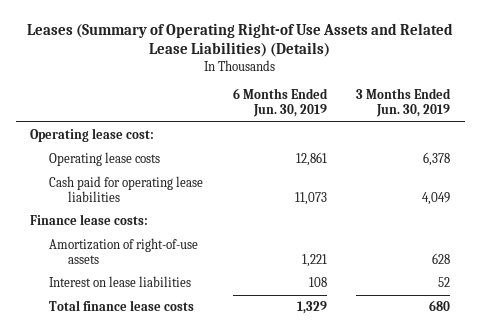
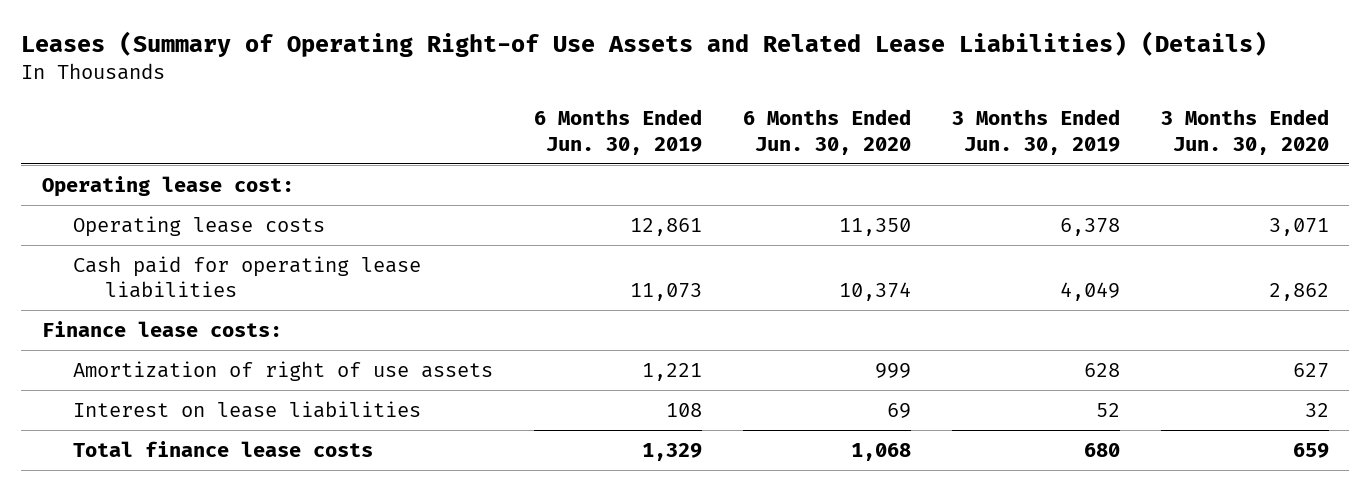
none -> [743,109,912,155] 6 Months Ended Jun. 30, 2020
none -> [1160,109,1329,155] 3 Months Ended Jun. 30, 2020
[49,238,199,264] Amortization of right-of-use assets -> [73,360,494,381] Amortization of right of use assets

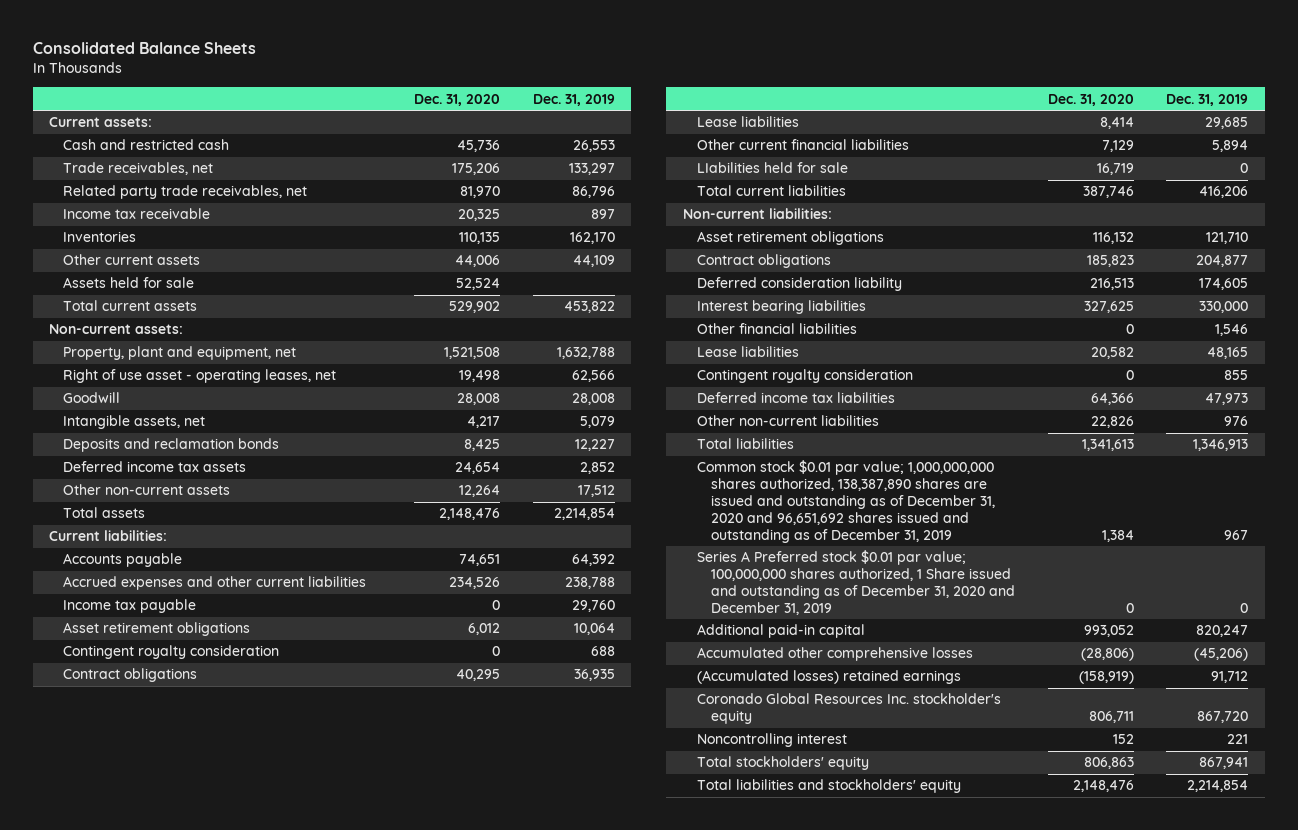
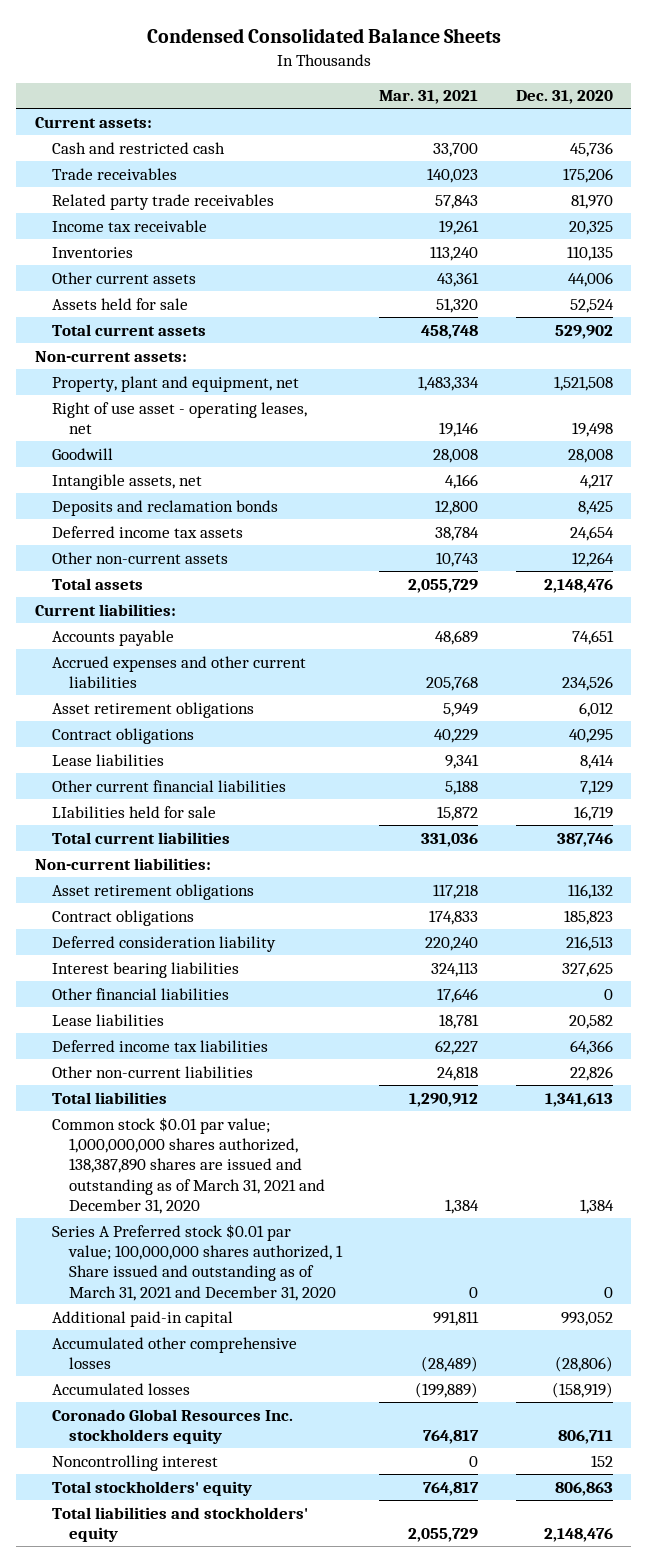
[32,42,256,55] Consolidated Balance Sheets -> [146,27,501,43] Condensed Consolidated Balance Sheets
[532,93,615,106] Dec. 31, 2019 -> none
none -> [379,90,479,105] Mar. 31, 2021
[62,162,213,176] Trade receivables, net -> [51,167,177,180] Trade receivables
[62,185,307,200] Related party trade receivables, net -> [51,193,274,210] Related party trade receivables
[62,599,196,614] Income tax payable -> none
[62,645,279,660] Contingent royalty consideration -> none
[696,369,913,384] Contingent royalty consideration -> none
[696,460,995,543] Common stock $0.01 par value; 1,000,000,000 shares authorized, 138,387,890 shares are issued and outstanding as of December 31, 2020 and 96,651,692 shares issued and outstanding as of December 31, 2019 -> [51,1116,326,1214] Common stock $0.01 par value; 1,000,000,000 shares authorized, 138,387,890 shares are issued and outstanding as of March 31, 2021 and December 31, 2020
[696,550,1015,615] Series A Preferred stock $0.01 par value; 100,000,000 shares authorized, 1 Share issued and outstanding as of December 31, 2020 and December 31, 2019 -> [51,1223,344,1301] Series A Preferred stock $0.01 par value; 100,000,000 shares authorized, 1 Share issued and outstanding as of March 31, 2021 and December 31, 2020
[696,670,961,685] (Accumulated losses) retained earnings -> [51,1382,190,1395] Accumulated losses
[696,693,1001,725] Coronado Global Resources Inc. stockholder's equity -> [51,1408,293,1444] Coronado Global Resources Inc. stockholders equity

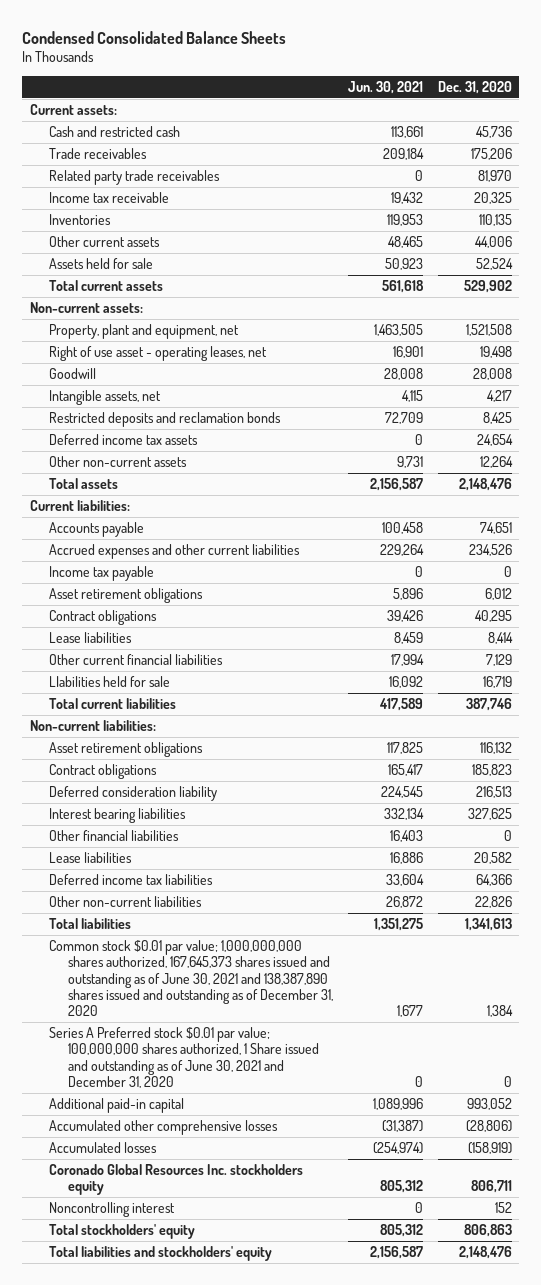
[379,90,479,105] Mar. 31, 2021 -> none
none -> [347,81,423,95] Jun. 30, 2021
[51,499,278,516] Deposits and reclamation bonds -> [48,411,281,427] Restricted deposits and reclamation bonds
none -> [48,565,154,581] Income tax payable
[51,1116,326,1214] Common stock $0.01 par value; 1,000,000,000 shares authorized, 138,387,890 shares are issued and outstanding as of March 31, 2021 and December 31, 2020 -> [48,939,333,1017] Common stock $0.01 par value; 1,000,000,000 shares authorized, 167,645,373 shares issued and outstanding as of June 30, 2021 and 138,387,890 shares issued and outstanding as of December 31, 2020
[51,1223,344,1301] Series A Preferred stock $0.01 par value; 100,000,000 shares authorized, 1 Share issued and outstanding as of March 31, 2021 and December 31, 2020 -> [48,1026,319,1088] Series A Preferred stock $0.01 par value; 100,000,000 shares authorized, 1 Share issued and outstanding as of June 30, 2021 and December 31, 2020

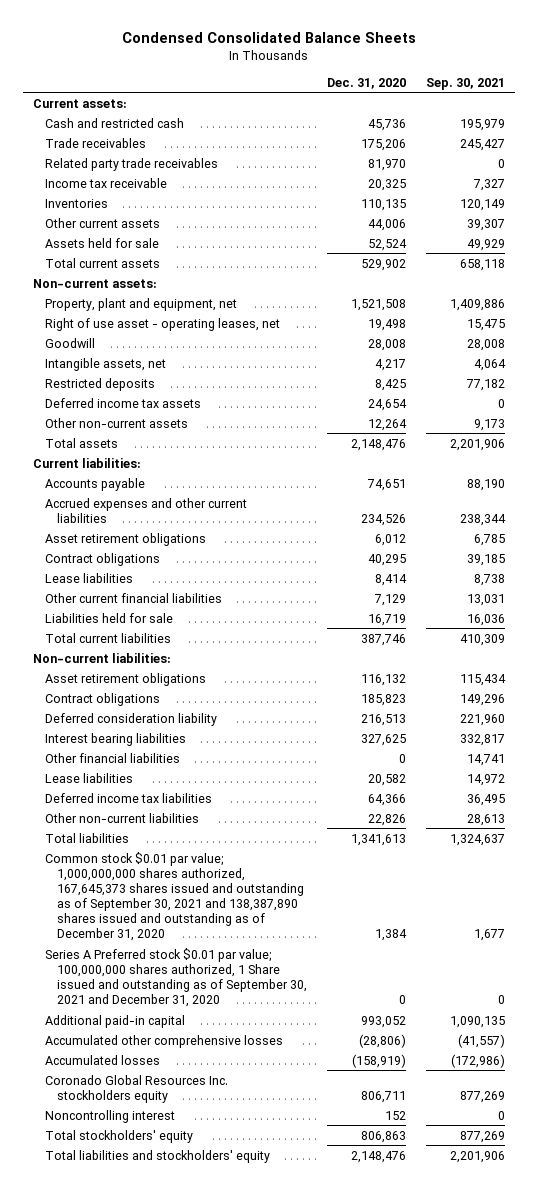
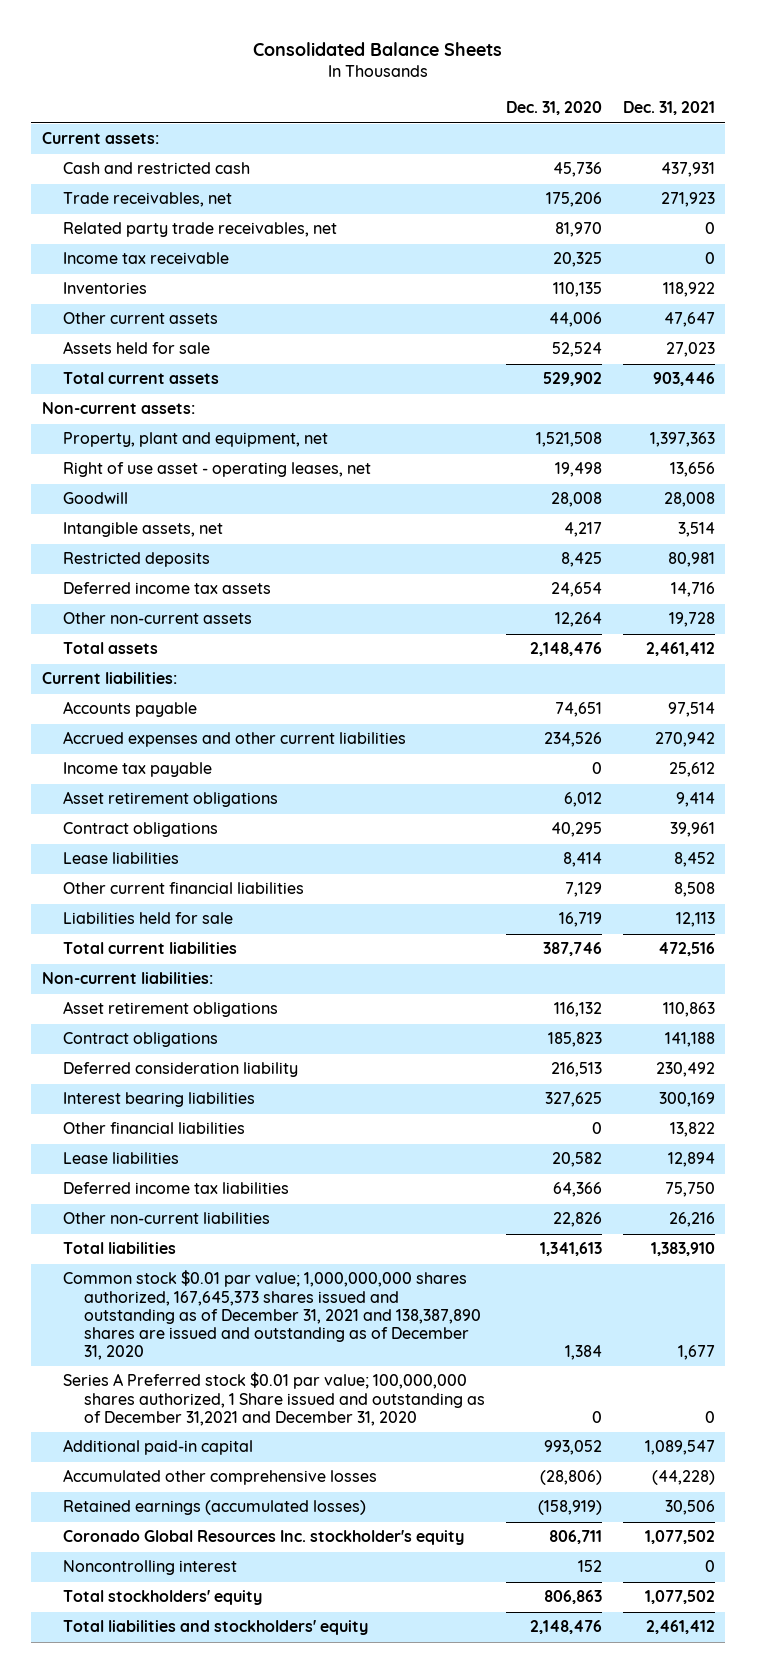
[122,31,417,43] Condensed Consolidated Balance Sheets -> [253,41,503,56] Consolidated Balance Sheets
[425,77,505,90] Sep. 30, 2021 -> none
none -> [622,101,715,116] Dec. 31, 2021
[45,137,147,148] Trade receivables -> [62,192,232,208] Trade receivables, net
[45,157,219,171] Related party trade receivables -> [62,222,337,238] Related party trade receivables, net
none -> [62,762,212,778] Income tax payable
[45,851,304,941] Common stock $0.01 par value; 1,000,000,000 shares authorized, 167,645,373 shares issued and outstanding as of September 30, 2021 and 138,387,890 shares issued and outstanding as of December 31, 2020 -> [62,1270,481,1361] Common stock $0.01 par value; 1,000,000,000 shares authorized, 167,645,373 shares issued and outstanding as of December 31, 2021 and 138,387,890 shares are issued and outstanding as of December 31, 2020
[45,947,307,1007] Series A Preferred stock $0.01 par value; 100,000,000 shares authorized, 1 Share issued and outstanding as of September 30, 2021 and December 31, 2020 -> [62,1372,485,1426] Series A Preferred stock $0.01 par value; 100,000,000 shares authorized, 1 Share issued and outstanding as of December 31,2021 and December 31, 2020
[45,1054,161,1065] Accumulated losses -> [62,1500,366,1516] Retained earnings (accumulated losses)
[45,1074,229,1103] Coronado Global Resources Inc. stockholders equity -> [62,1530,464,1546] Coronado Global Resources Inc. stockholder's equity

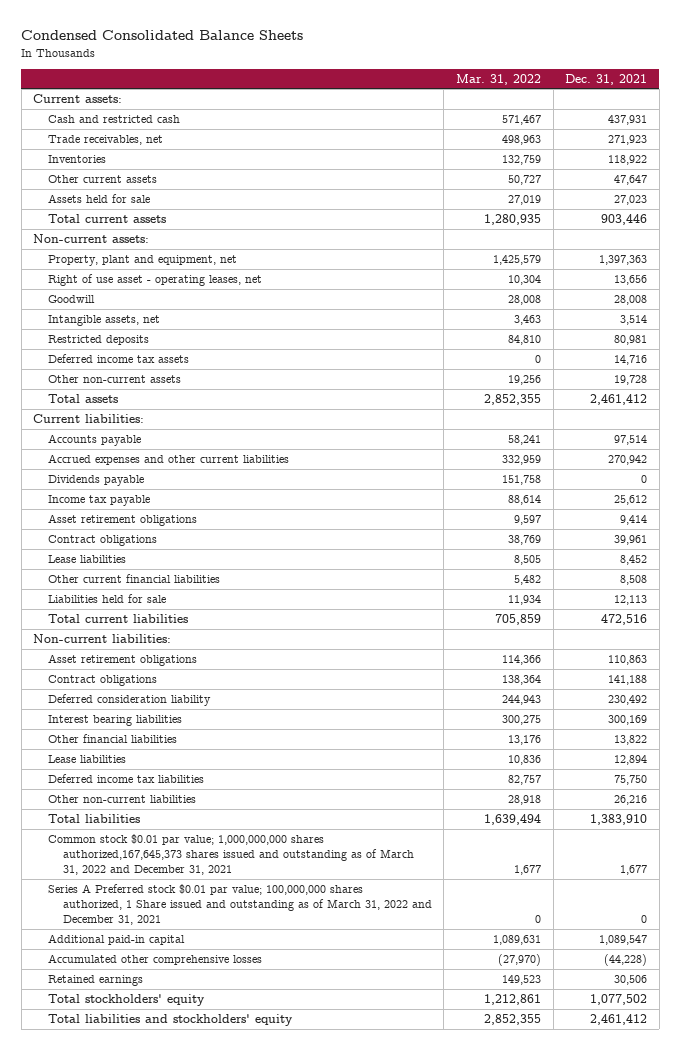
[253,41,503,56] Consolidated Balance Sheets -> [21,30,304,41] Condensed Consolidated Balance Sheets
[505,101,602,116] Dec. 31, 2020 -> none
none -> [455,73,541,85] Mar. 31, 2022
[62,222,337,238] Related party trade receivables, net -> none
[62,252,229,265] Income tax receivable -> none
none -> [47,474,144,486] Dividends payable
[62,1270,481,1361] Common stock $0.01 par value; 1,000,000,000 shares authorized, 167,645,373 shares issued and outstanding as of December 31, 2021 and 138,387,890 shares are issued and outstanding as of December 31, 2020 -> [47,833,414,876] Common stock $0.01 par value; 1,000,000,000 shares authorized,167,645,373 shares issued and outstanding as of March 31, 2022 and December 31, 2021
[62,1372,485,1426] Series A Preferred stock $0.01 par value; 100,000,000 shares authorized, 1 Share issued and outstanding as of December 31,2021 and December 31, 2020 -> [47,883,432,926] Series A Preferred stock $0.01 par value; 100,000,000 shares authorized, 1 Share issued and outstanding as of March 31, 2022 and December 31, 2021
[62,1530,464,1546] Coronado Global Resources Inc. stockholder's equity -> none
[62,1560,237,1576] Noncontrolling interest -> none
[62,1500,366,1516] Retained earnings (accumulated losses) -> [47,974,143,986] Retained earnings

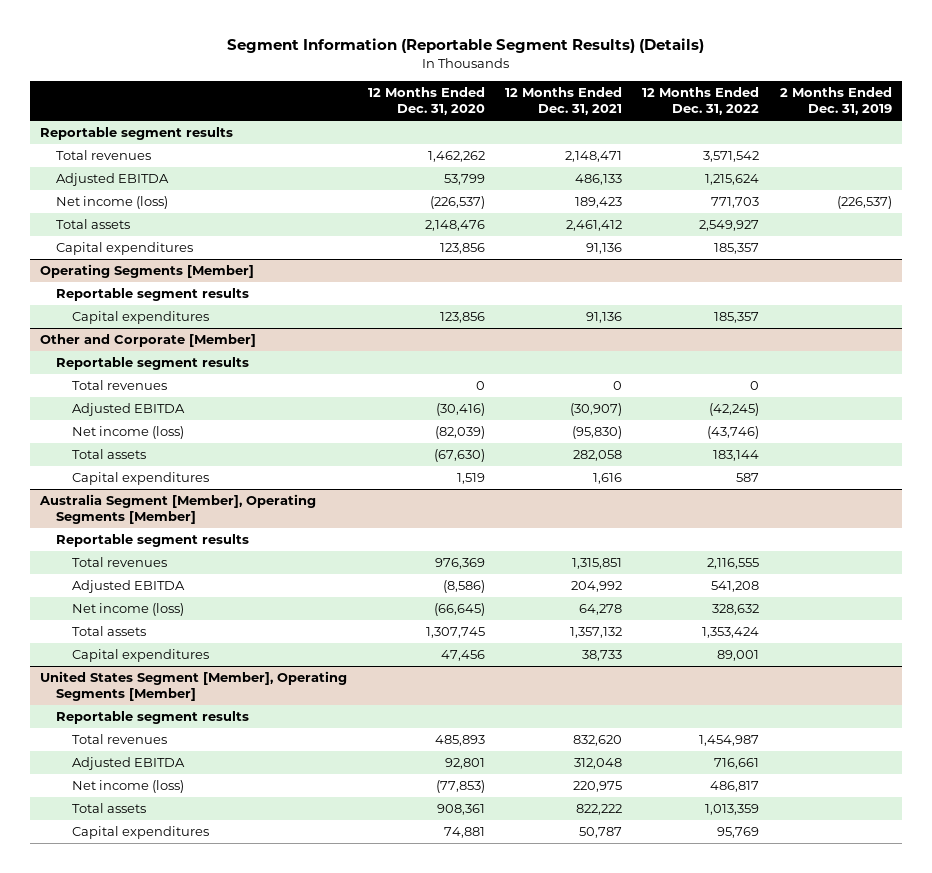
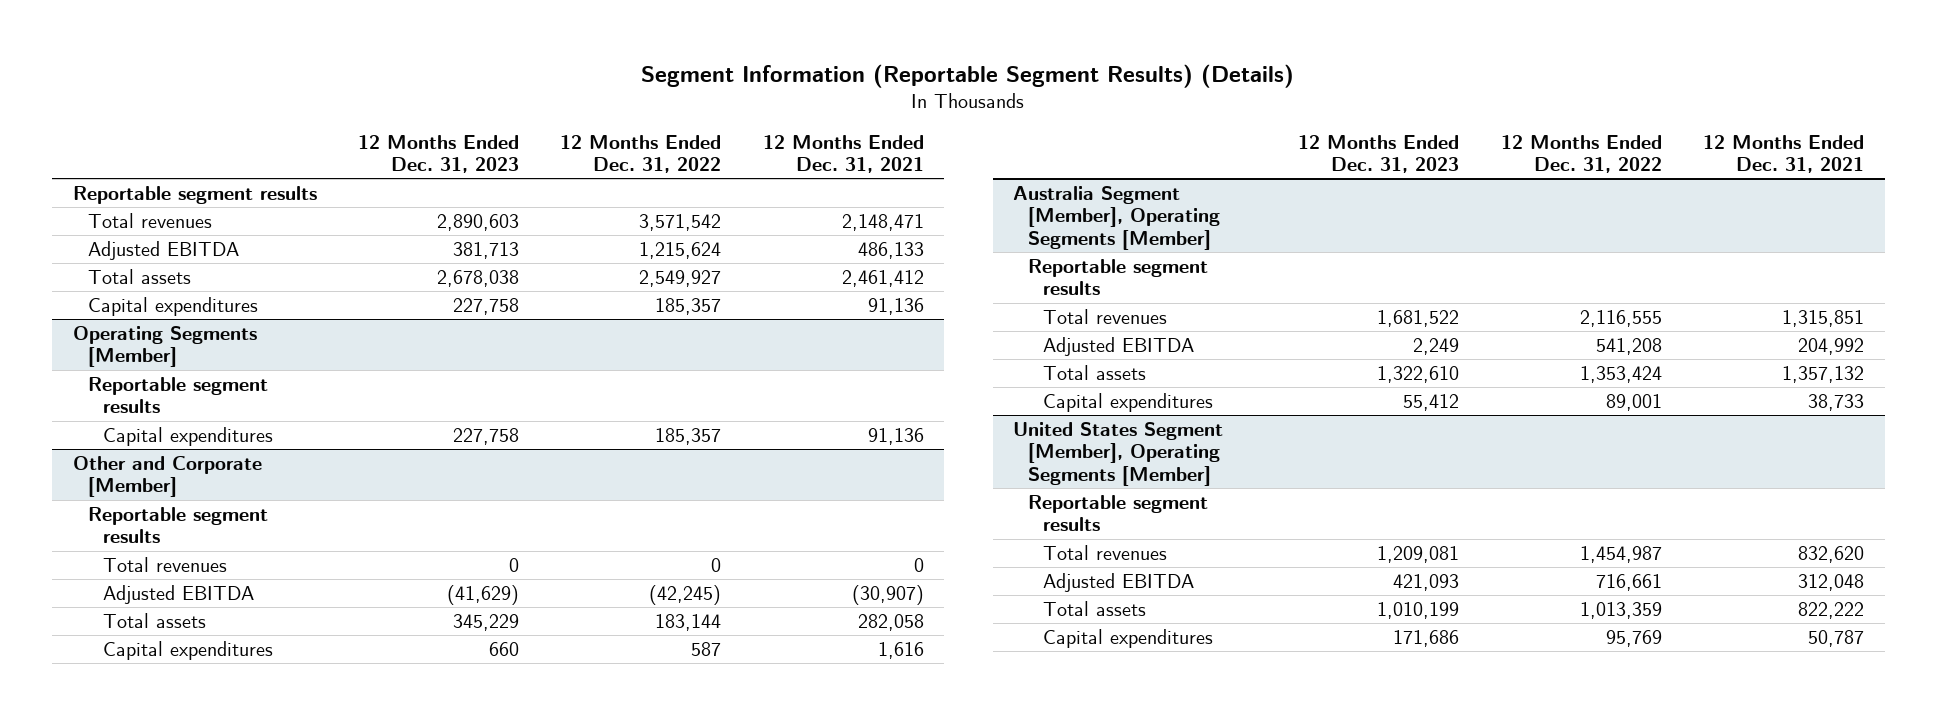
[367,86,485,116] 12 Months Ended Dec. 31, 2020 -> none
[779,86,892,116] 2 Months Ended Dec. 31, 2019 -> none
none -> [358,134,520,174] 12 Months Ended Dec. 31, 2023
[56,195,169,209] Net income (loss) -> none
[71,425,184,439] Net income (loss) -> none
[71,602,184,616] Net income (loss) -> none
[71,779,184,793] Net income (loss) -> none

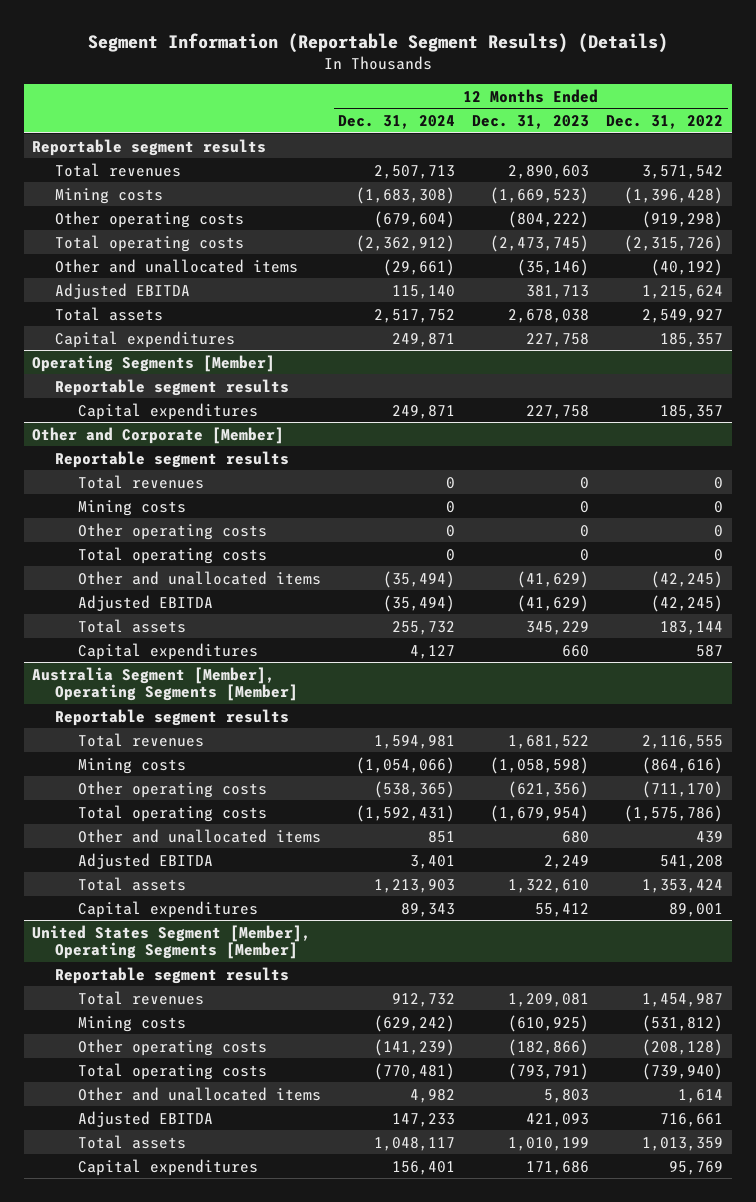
[762,134,924,174] 12 Months Ended Dec. 31, 2021 -> none
none -> [338,114,456,129] Dec. 31, 2024
none -> [55,187,164,204] Mining costs
none -> [55,210,245,228] Other operating costs
none -> [55,234,245,252] Total operating costs
none -> [55,258,299,273] Other and unallocated items
none -> [78,499,187,516] Mining costs
none -> [78,522,268,540] Other operating costs
none -> [78,546,268,564] Total operating costs
none -> [78,570,322,585] Other and unallocated items
none -> [78,757,187,774] Mining costs
none -> [78,780,268,798] Other operating costs
none -> [78,804,268,822] Total operating costs
none -> [78,828,322,843] Other and unallocated items
none -> [78,1015,187,1032] Mining costs
none -> [78,1038,268,1056] Other operating costs
none -> [78,1062,268,1080] Total operating costs
none -> [78,1086,322,1101] Other and unallocated items

